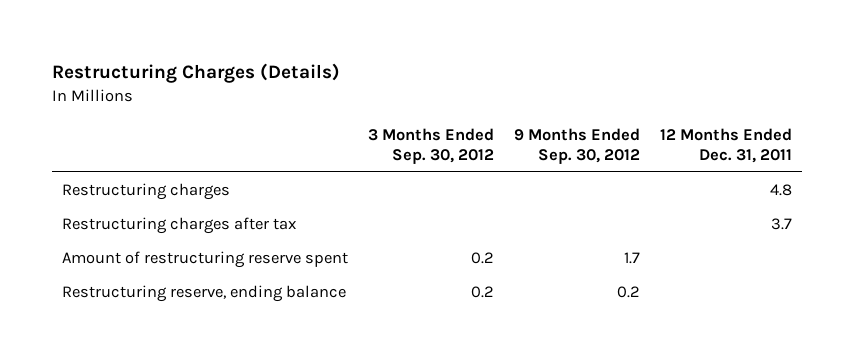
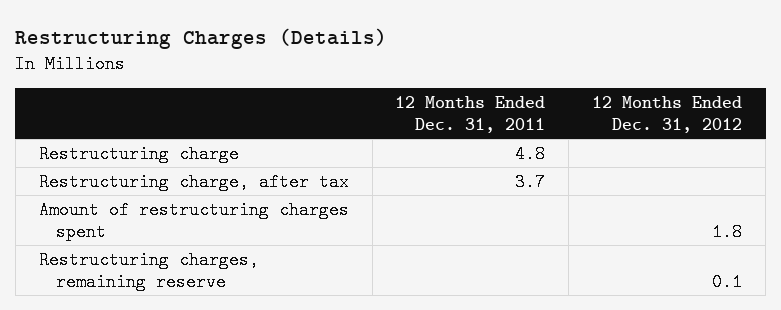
[368,127,495,165] 3 Months Ended Sep. 30, 2012 -> none
[513,127,640,165] 9 Months Ended Sep. 30, 2012 -> none
none -> [592,95,743,133] 12 Months Ended Dec. 31, 2012
[62,183,231,201] Restructuring charges -> [38,144,239,163] Restructuring charge
[62,217,297,235] Restructuring charges after tax -> [38,172,349,191] Restructuring charge, after tax
[62,251,349,269] Amount of restructuring reserve spent -> [38,200,349,241] Amount of restructuring charges spent
[62,285,347,303] Restructuring reserve, ending balance -> [38,250,259,291] Restructuring charges, remaining reserve

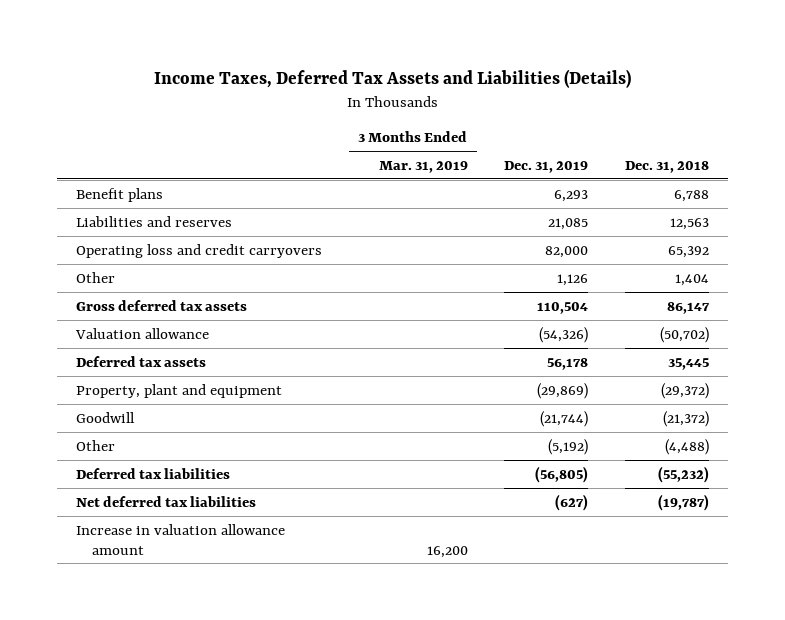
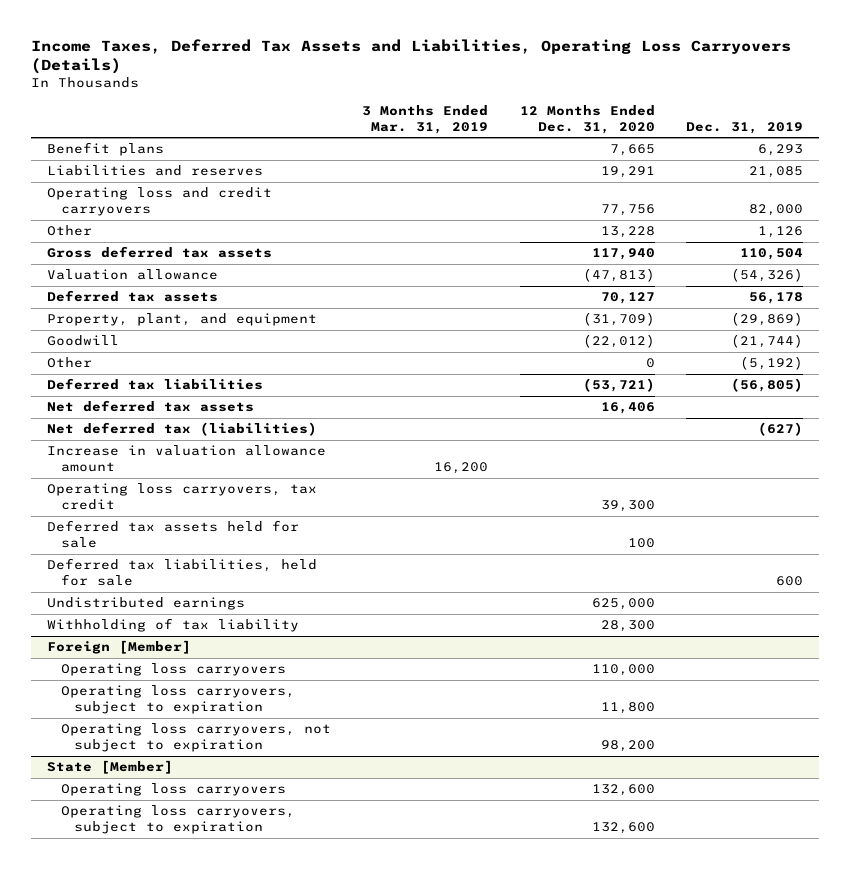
[153,68,631,88] Income Taxes, Deferred Tax Assets and Liabilities (Details) -> [31,38,792,75] Income Taxes, Deferred Tax Assets and Liabilities, Operating Loss Carryovers (Details)
[625,160,710,173] Dec. 31, 2018 -> none
none -> [519,104,655,134] 12 Months Ended Dec. 31, 2020
[75,383,282,398] Property, plant and equipment -> [47,313,318,327] Property, plant, and equipment
none -> [47,400,255,413] Net deferred tax assets
[75,495,256,507] Net deferred tax liabilities -> [47,422,318,437] Net deferred tax (liabilities)
none -> [47,483,318,510] Operating loss carryovers, tax credit
none -> [47,520,300,548] Deferred tax assets held for sale
none -> [47,558,318,586] Deferred tax liabilities, held for sale
none -> [47,597,246,611] Undistributed earnings
none -> [47,618,300,633] Withholding of tax liability
none -> [47,640,192,655] Foreign [Member]
none -> [60,663,286,677] Operating loss carryovers
none -> [60,685,295,714] Operating loss carryovers, subject to expiration
none -> [60,723,331,752] Operating loss carryovers, not subject to expiration
none -> [47,760,174,775] State [Member]
none -> [60,783,286,797] Operating loss carryovers
none -> [60,805,295,834] Operating loss carryovers, subject to expiration

